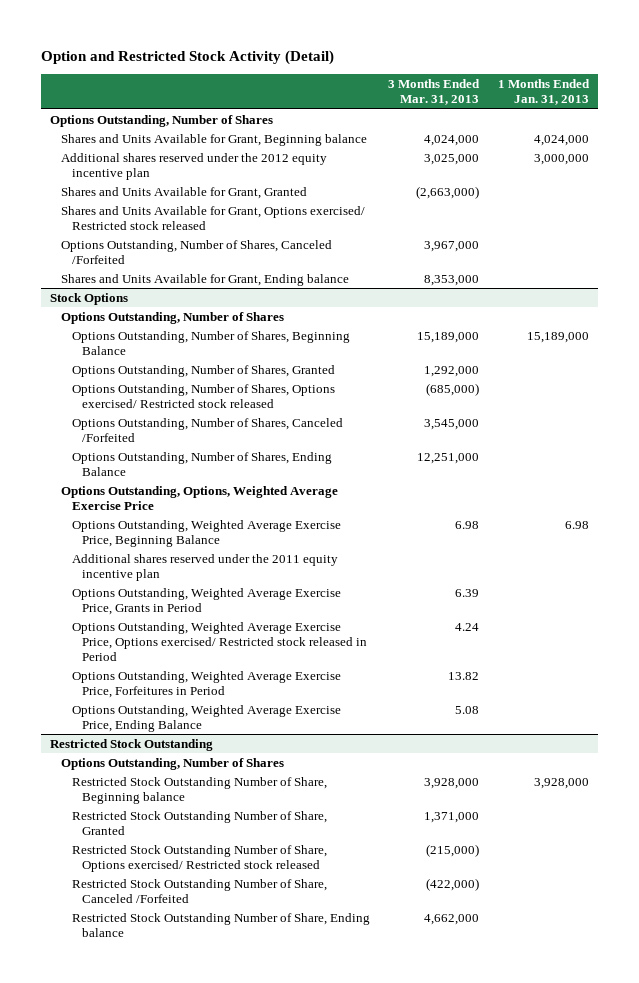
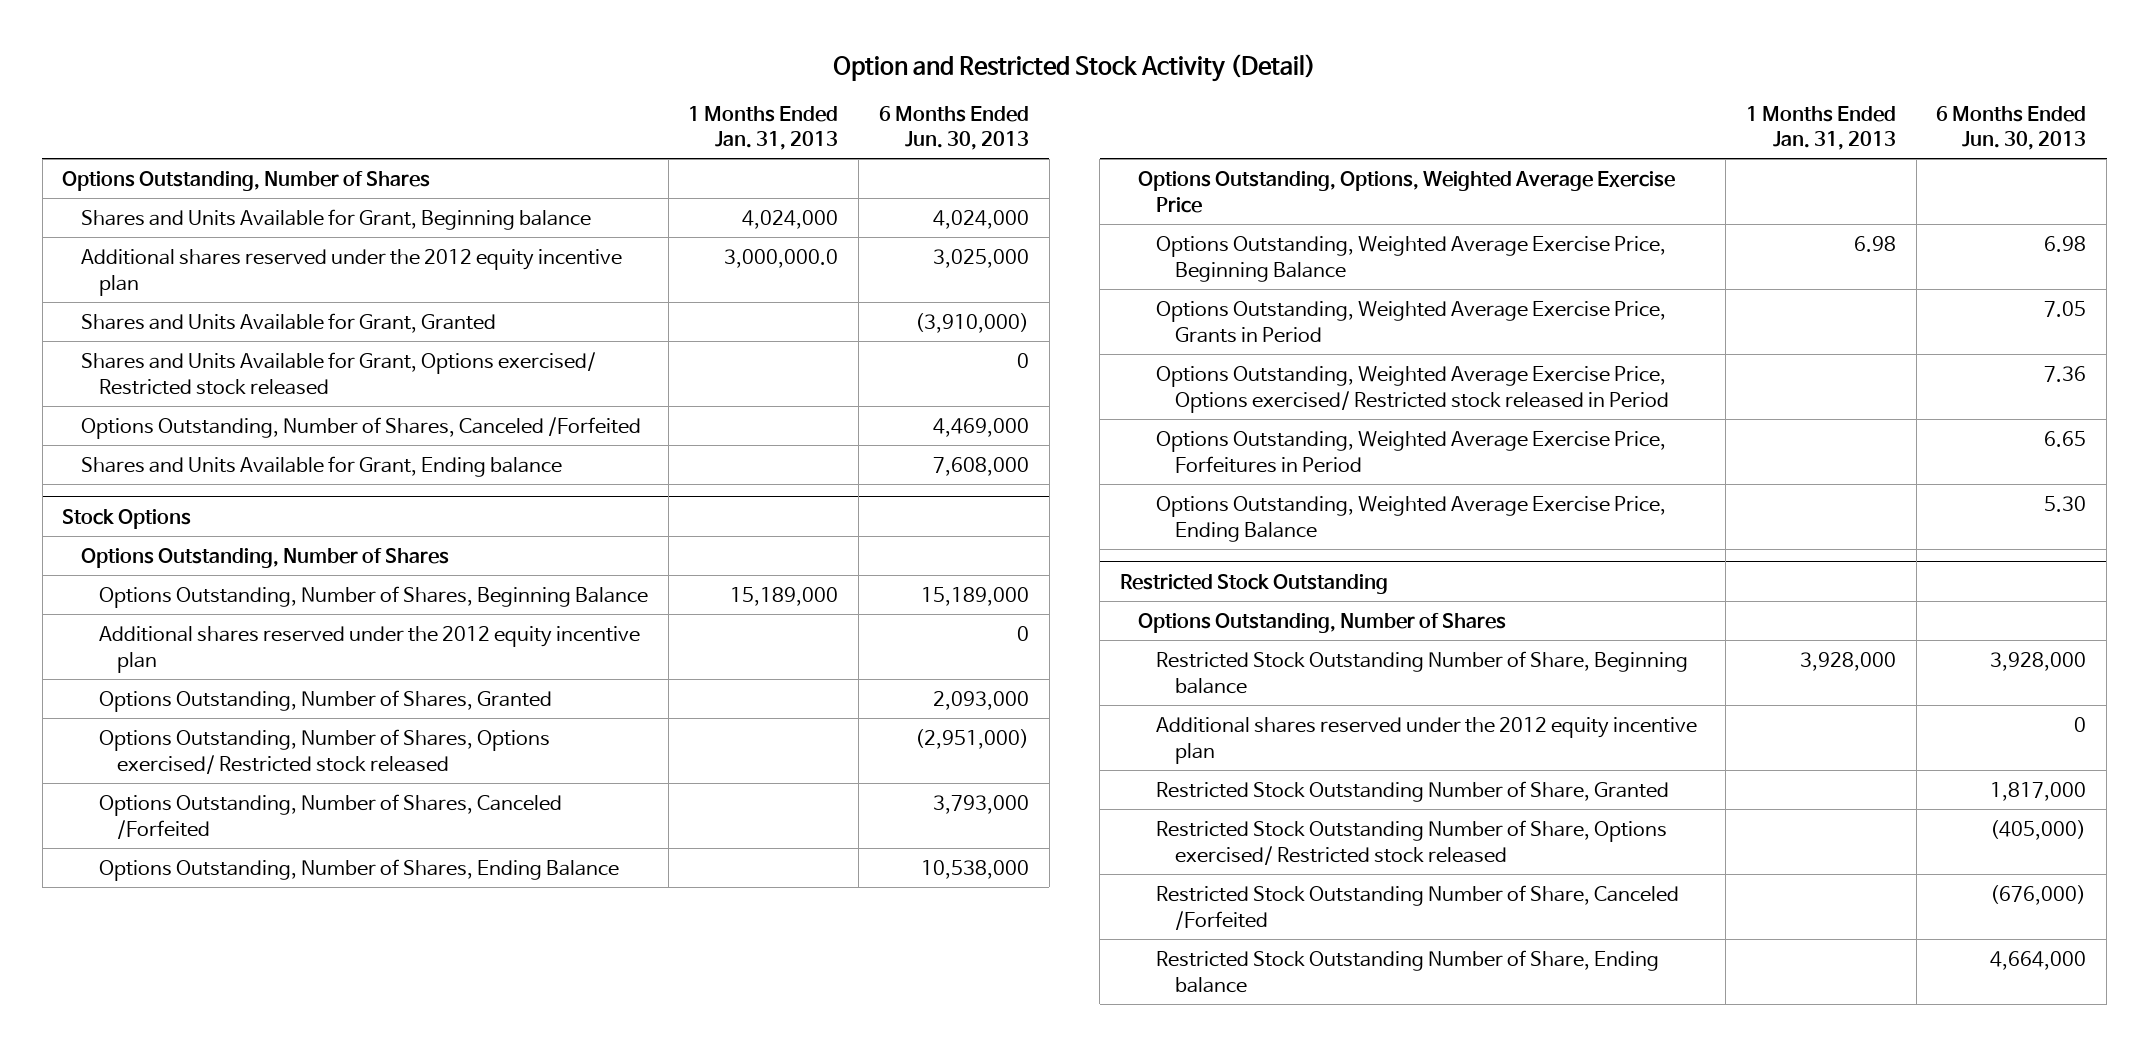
[388,78,481,106] 3 Months Ended Mar. 31, 2013 -> none
none -> [878,105,1029,151] 6 Months Ended Jun. 30, 2013
[533,153,589,165] 3,000,000 -> [724,248,839,268] 3,000,000.0
none -> [98,625,640,673] Additional shares reserved under the 2012 equity incentive plan
[71,553,338,581] Additional shares reserved under the 2011 equity incentive plan -> none
none -> [1156,716,1698,764] Additional shares reserved under the 2012 equity incentive plan

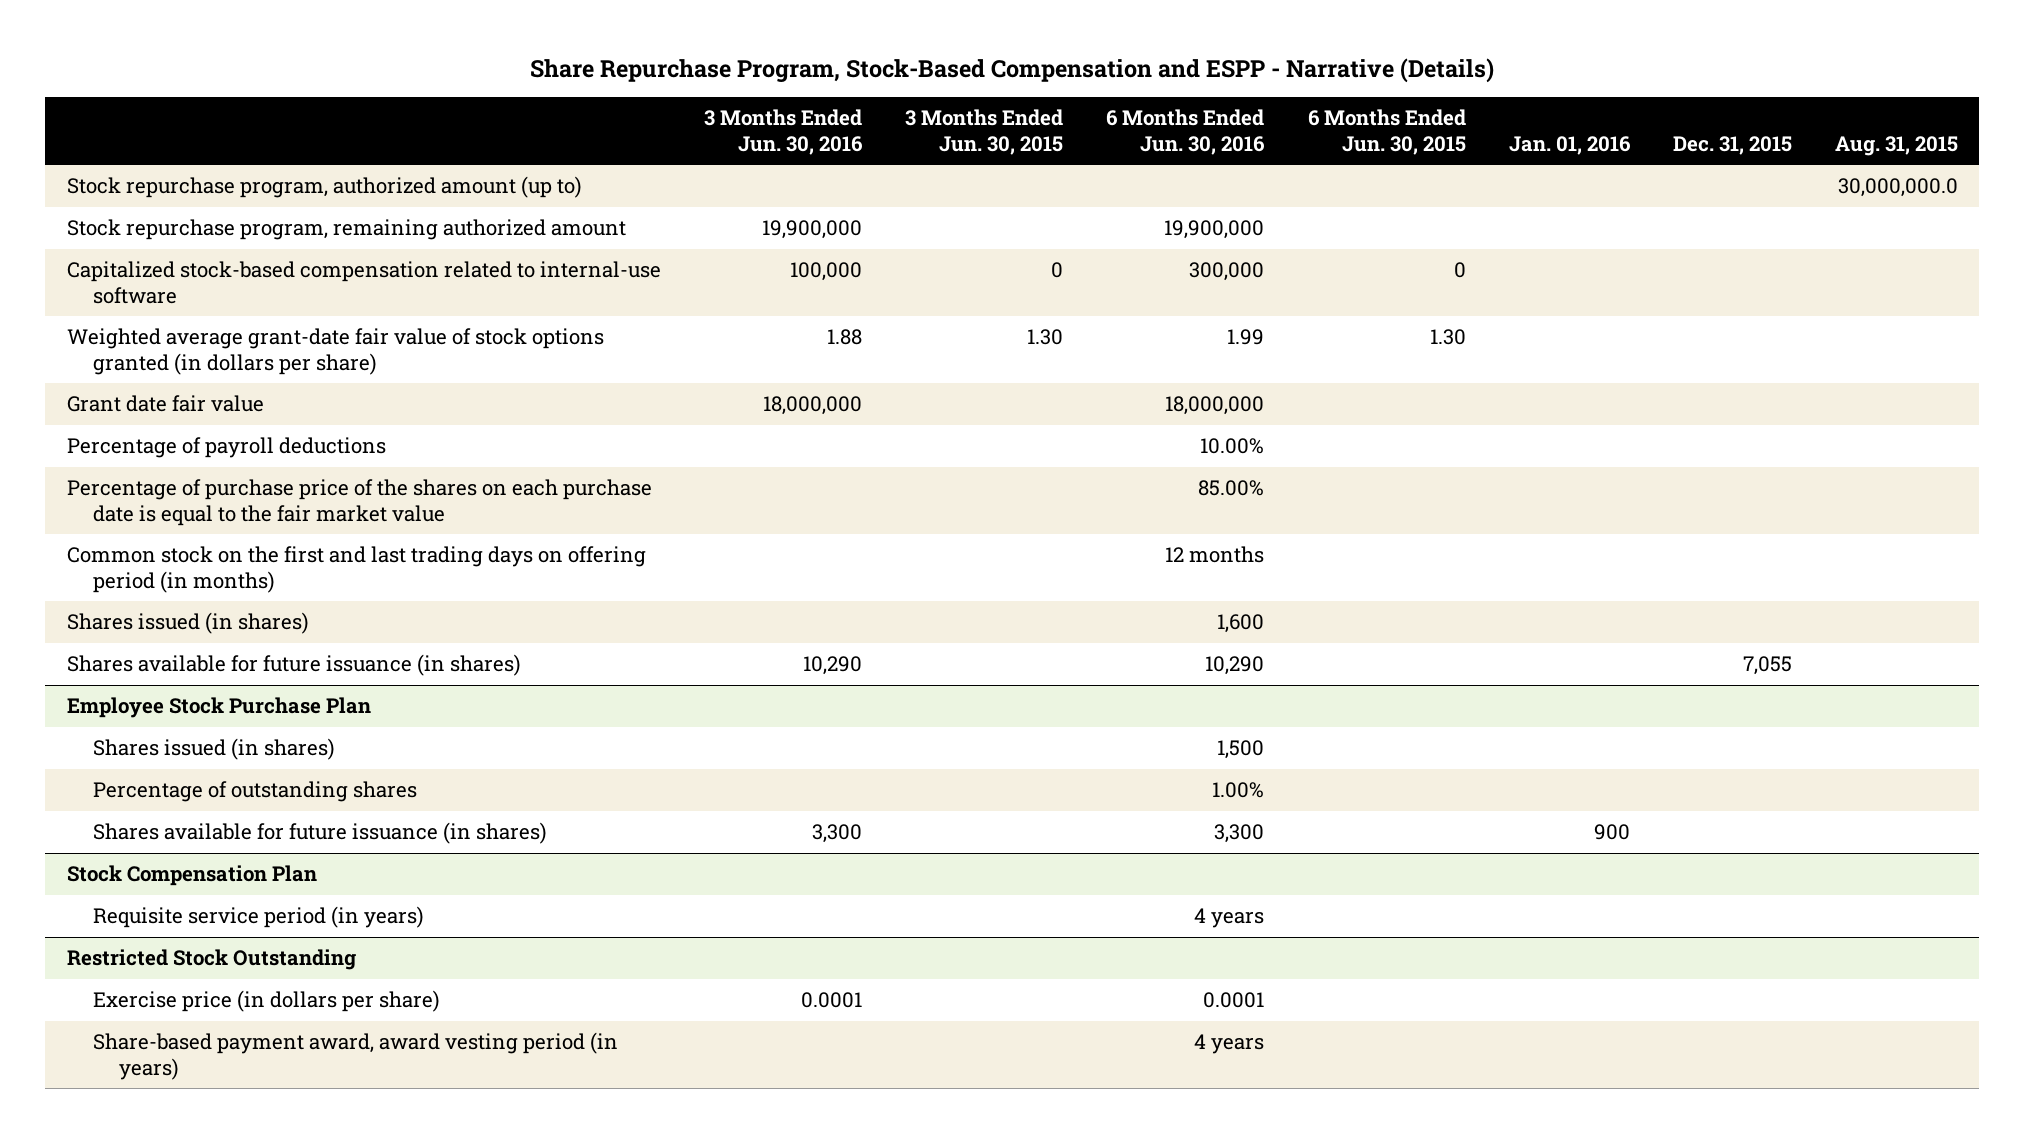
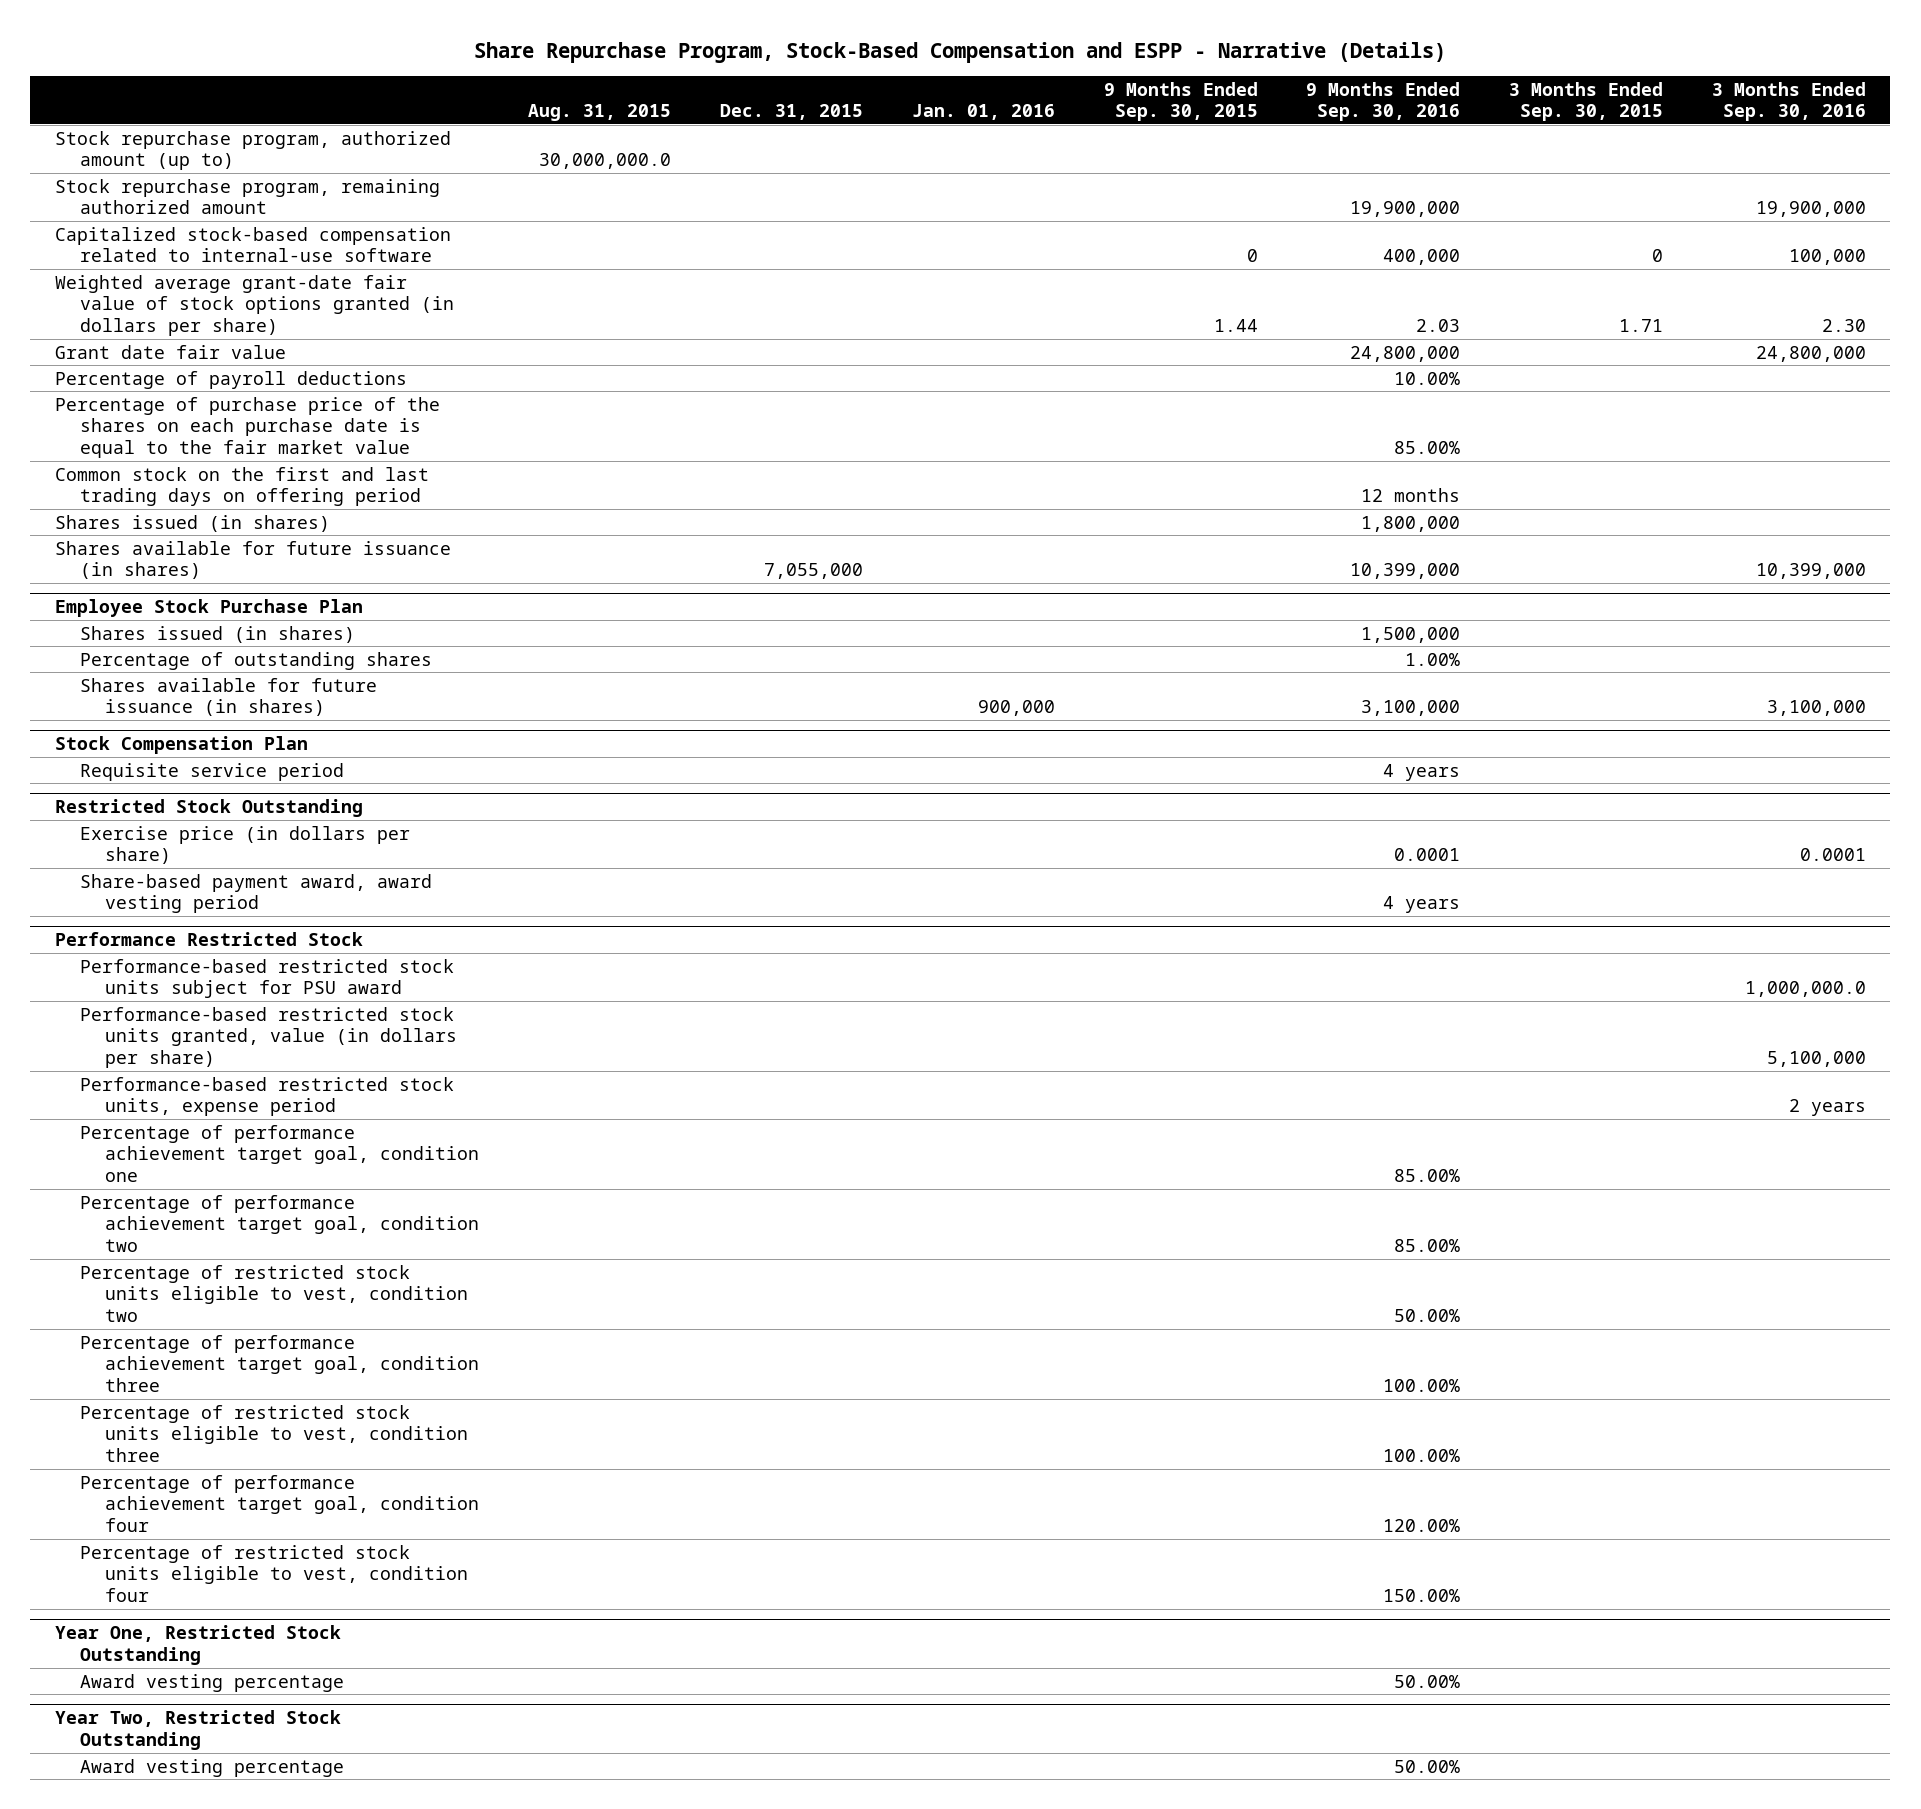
[704,109,864,155] 3 Months Ended Jun. 30, 2016 -> none
[905,109,1064,155] 3 Months Ended Jun. 30, 2015 -> none
[1106,109,1266,155] 6 Months Ended Jun. 30, 2016 -> none
[1307,109,1466,155] 6 Months Ended Jun. 30, 2015 -> none
none -> [1103,81,1258,122] 9 Months Ended Sep. 30, 2015
none -> [1306,81,1461,122] 9 Months Ended Sep. 30, 2016
none -> [1509,81,1664,122] 3 Months Ended Sep. 30, 2015
none -> [1711,81,1866,122] 3 Months Ended Sep. 30, 2016
[67,546,647,593] Common stock on the first and last trading days on offering period (in months) -> [54,466,429,507] Common stock on the first and last trading days on offering period
[1742,656,1792,676] 7,055 -> [763,563,863,580] 7,055,000
[1593,824,1630,841] 900 -> [977,700,1055,717] 900,000
[93,906,425,929] Requisite service period (in years) -> [80,762,345,781] Requisite service period
[93,1032,619,1080] Share-based payment award, award vesting period (in years) -> [80,873,433,914] Share-based payment award, award vesting period
none -> [54,932,363,947] Performance Restricted Stock
none -> [80,958,455,999] Performance-based restricted stock units subject for PSU award
none -> [80,1006,458,1068] Performance-based restricted stock units granted, value (in dollars per share)
none -> [80,1076,455,1117] Performance-based restricted stock units, expense period
none -> [80,1124,480,1182] Percentage of performance achievement target goal, condition one
none -> [80,1194,480,1252] Percentage of performance achievement target goal, condition two
none -> [80,1264,469,1322] Percentage of restricted stock units eligible to vest, condition two
none -> [80,1334,480,1392] Percentage of performance achievement target goal, condition three
none -> [80,1404,469,1462] Percentage of restricted stock units eligible to vest, condition three
none -> [80,1474,480,1532] Percentage of performance achievement target goal, condition four
none -> [80,1544,469,1602] Percentage of restricted stock units eligible to vest, condition four
none -> [54,1625,341,1666] Year One, Restricted Stock Outstanding
none -> [80,1673,345,1692] Award vesting percentage
none -> [54,1710,341,1751] Year Two, Restricted Stock Outstanding
none -> [80,1758,345,1777] Award vesting percentage

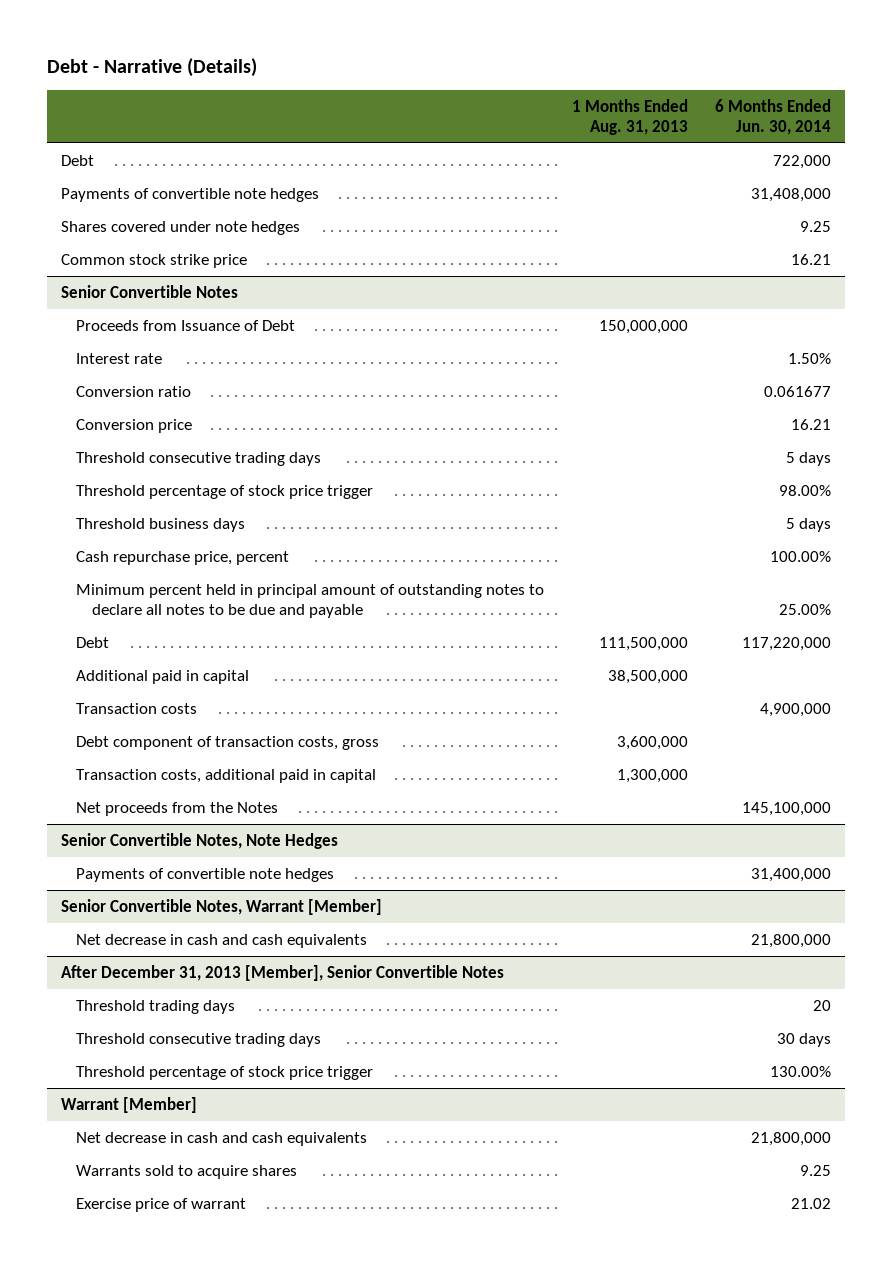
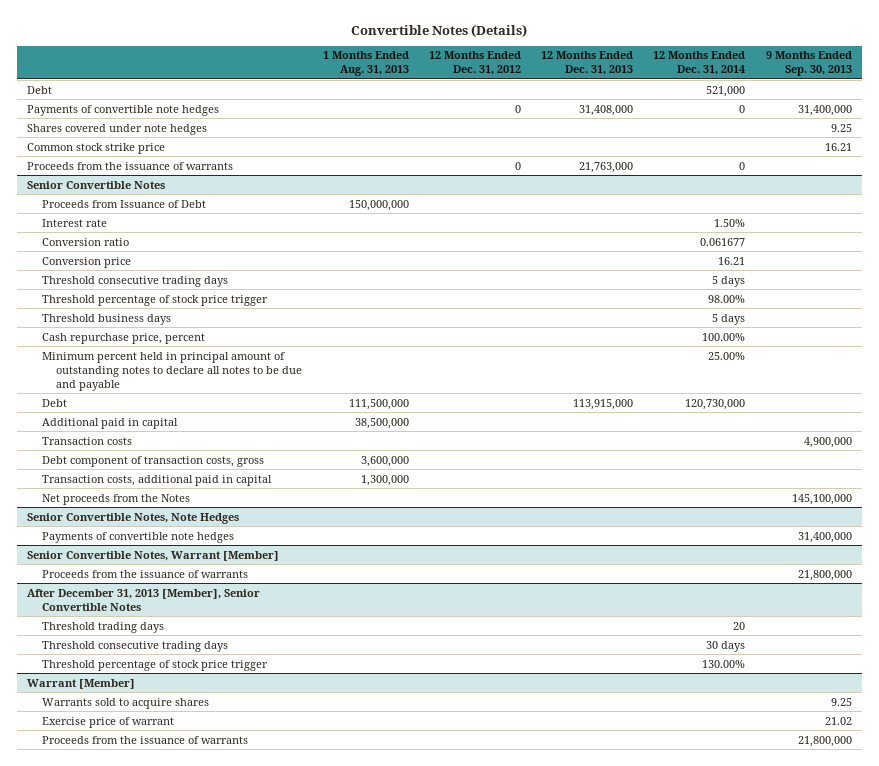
[46,58,257,78] Debt - Narrative (Details) -> [351,23,528,37] Convertible Notes (Details)
[715,98,832,135] 6 Months Ended Jun. 30, 2014 -> none
none -> [428,51,521,76] 12 Months Ended Dec. 31, 2012
none -> [541,51,634,76] 12 Months Ended Dec. 31, 2013
none -> [653,51,746,76] 12 Months Ended Dec. 31, 2014
none -> [765,51,852,77] 9 Months Ended Sep. 30, 2013
none -> [27,161,234,170] Proceeds from the issuance of warrants
[76,933,368,948] Net decrease in cash and cash equivalents -> [41,569,248,578] Proceeds from the issuance of warrants
[76,1131,368,1146] Net decrease in cash and cash equivalents -> none
none -> [41,735,248,744] Proceeds from the issuance of warrants

